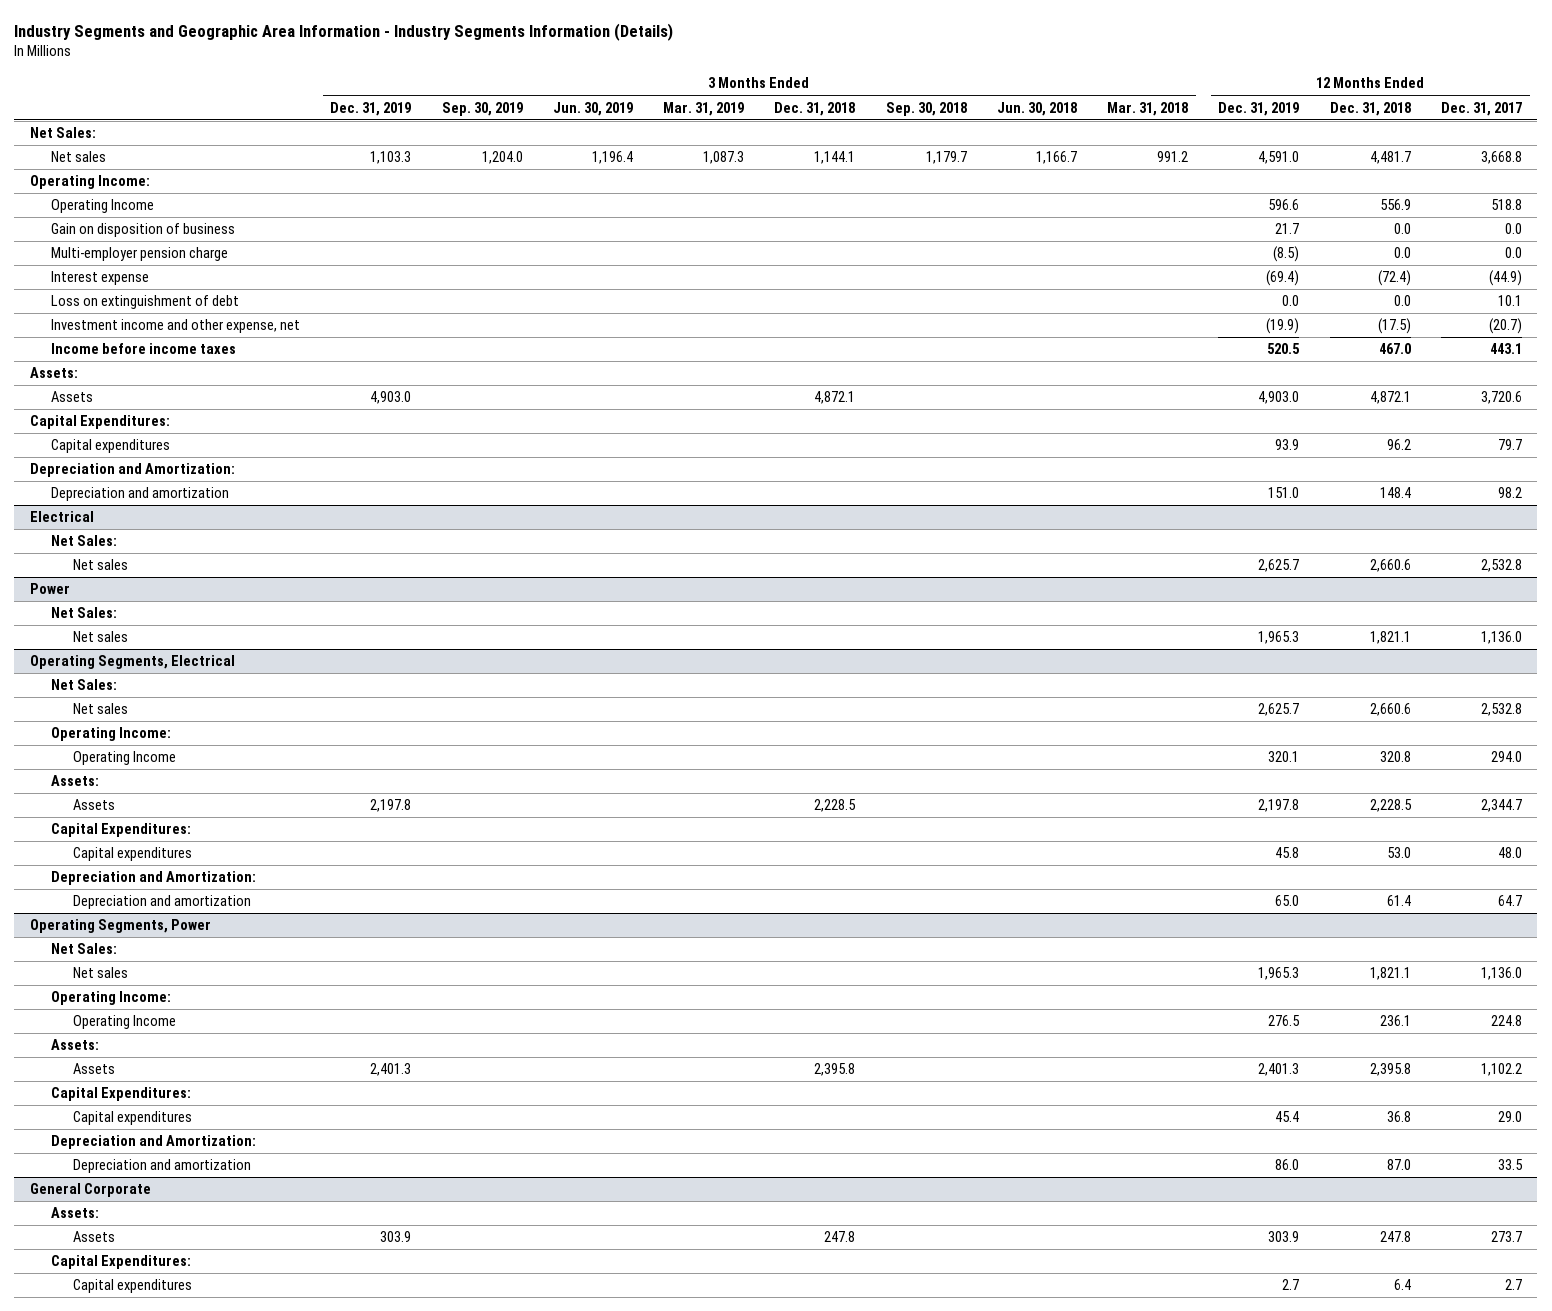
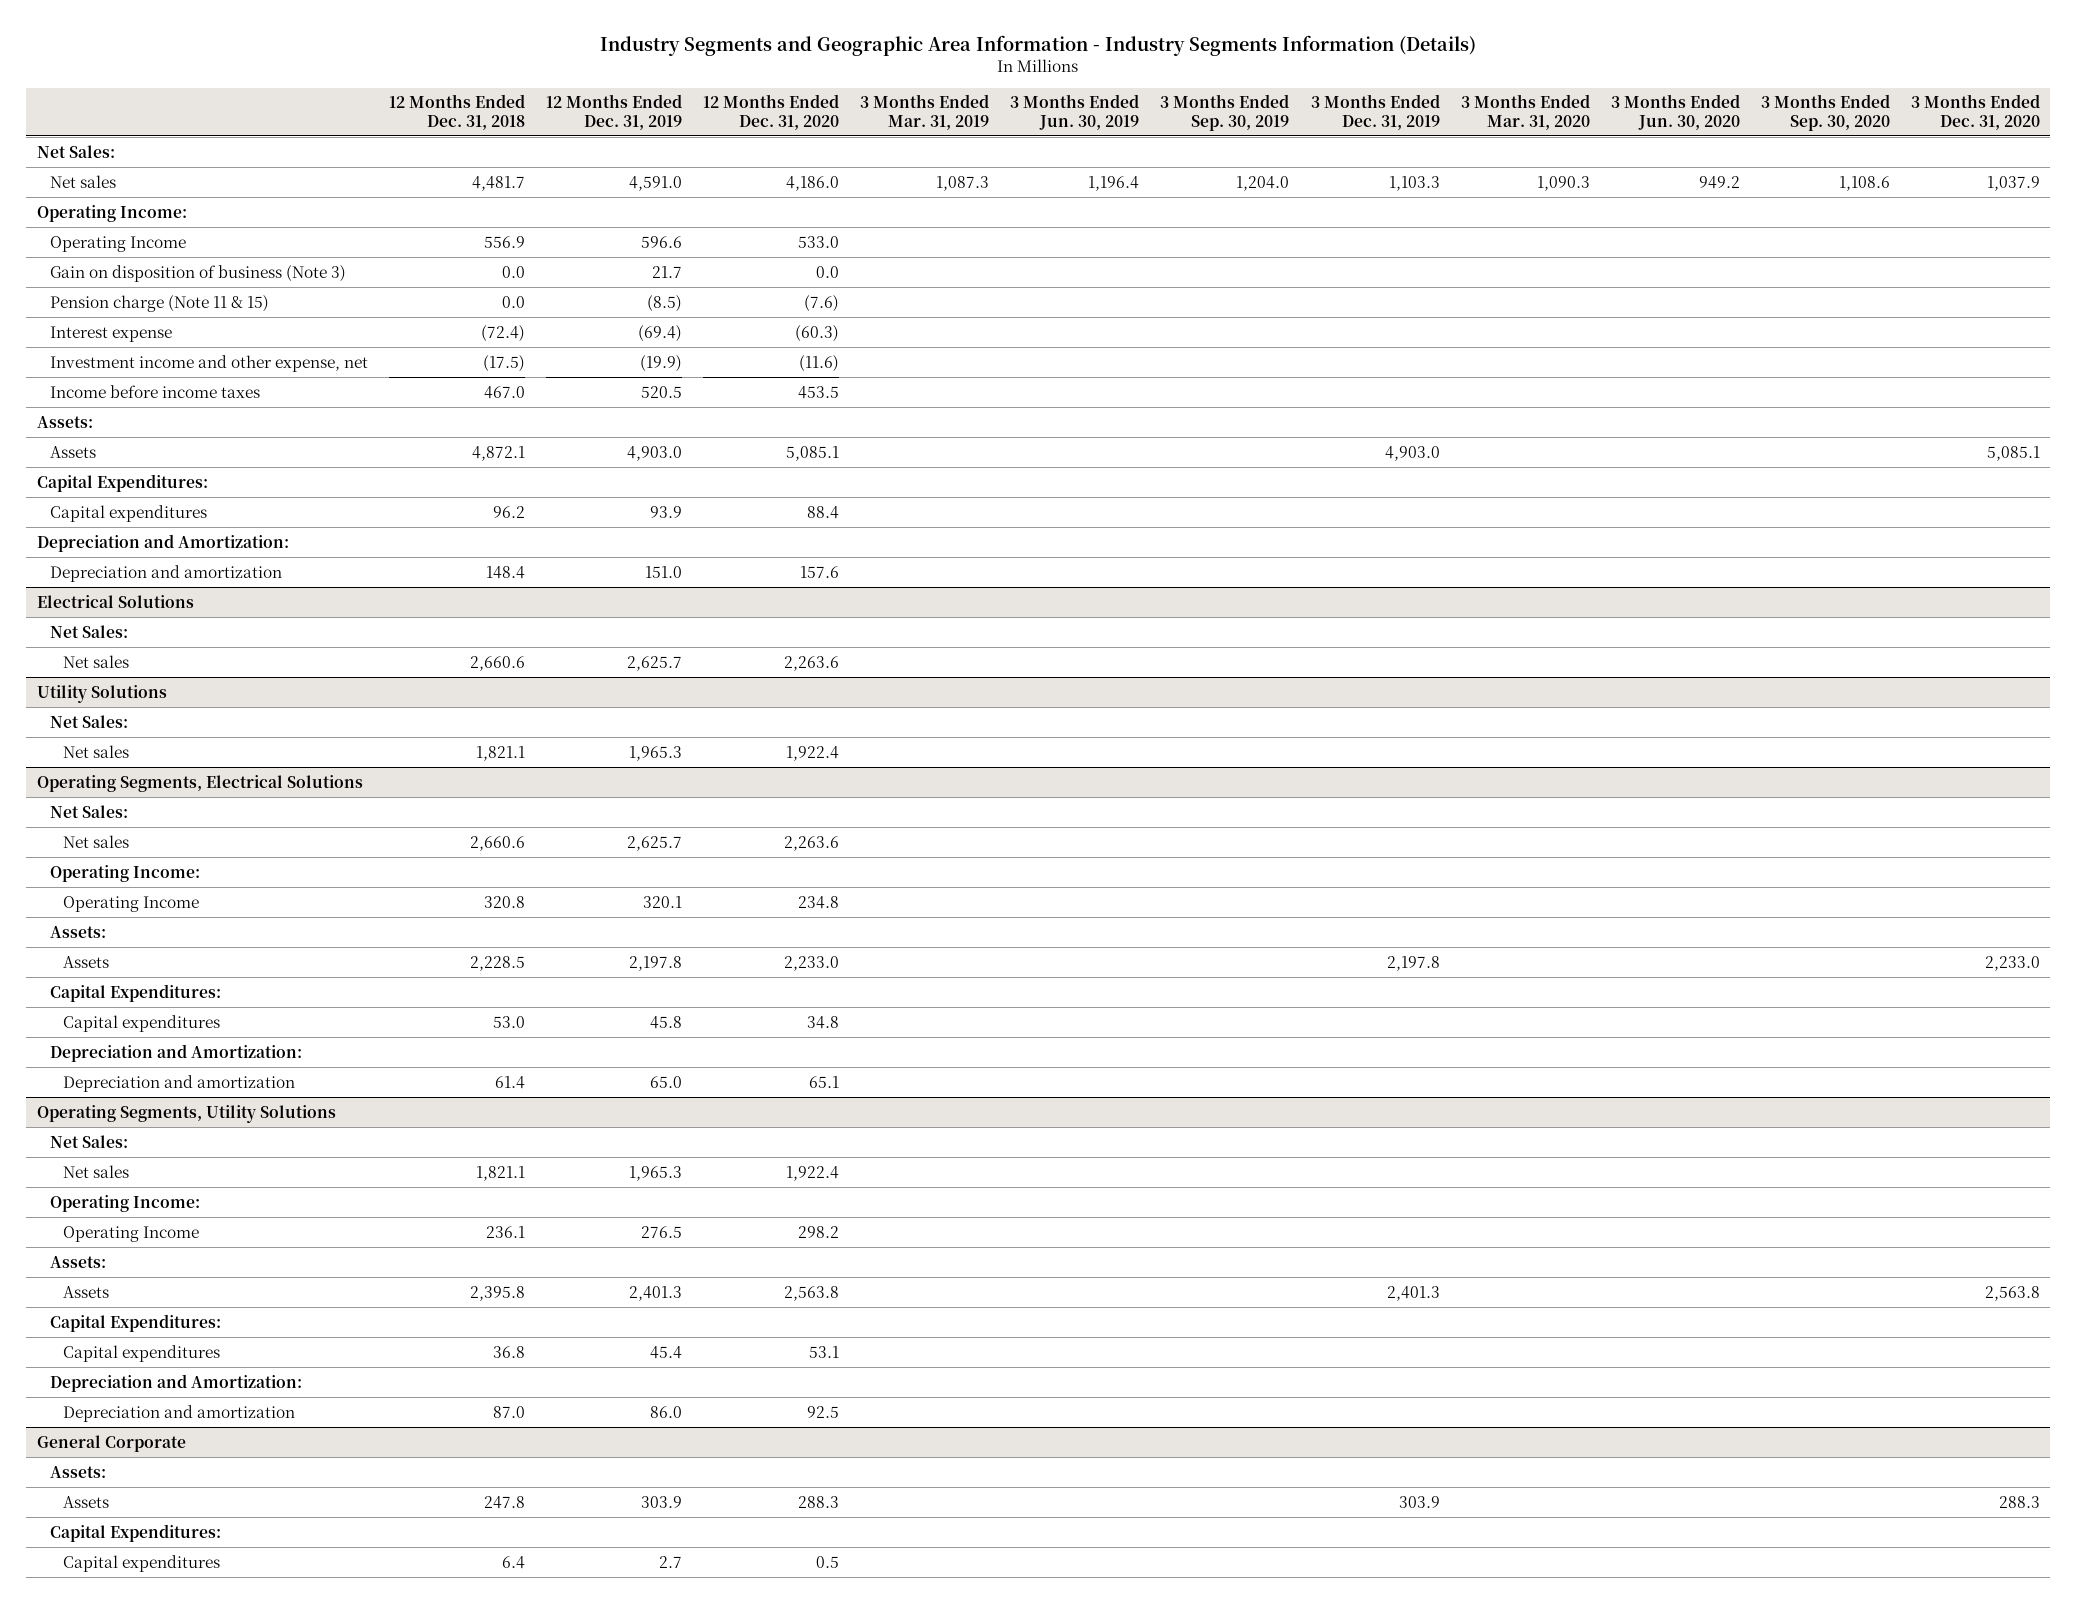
[774,101,856,116] Dec. 31, 2018 -> none
[885,101,967,116] Sep. 30, 2018 -> none
[996,101,1077,116] Jun. 30, 2018 -> none
[1107,101,1189,116] Mar. 31, 2018 -> none
[1440,101,1522,116] Dec. 31, 2017 -> none
none -> [703,94,840,130] 12 Months Ended Dec. 31, 2020
none -> [1460,94,1590,130] 3 Months Ended Mar. 31, 2020
none -> [1610,94,1740,130] 3 Months Ended Jun. 30, 2020
none -> [1760,94,1890,131] 3 Months Ended Sep. 30, 2020
none -> [1910,94,2040,130] 3 Months Ended Dec. 31, 2020
[51,247,229,262] Multi-employer pension charge -> none
[51,223,236,238] Gain on disposition of business -> [49,264,346,282] Gain on disposition of business (Note 3)
none -> [49,294,269,312] Pension charge (Note 11 & 15)
[51,295,240,310] Loss on extinguishment of debt -> none
[29,511,94,523] Electrical -> [36,594,194,608] Electrical Solutions
[29,583,70,595] Power -> none
none -> [36,684,167,703] Utility Solutions
[29,655,235,670] Operating Segments, Electrical -> [36,774,363,792] Operating Segments, Electrical Solutions
[29,919,211,934] Operating Segments, Power -> none
none -> [36,1104,336,1123] Operating Segments, Utility Solutions

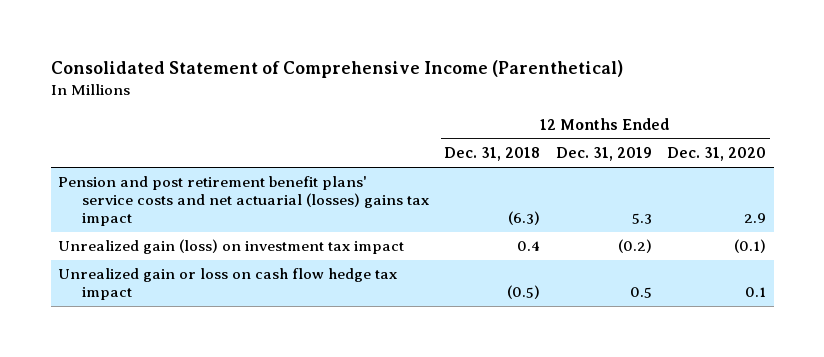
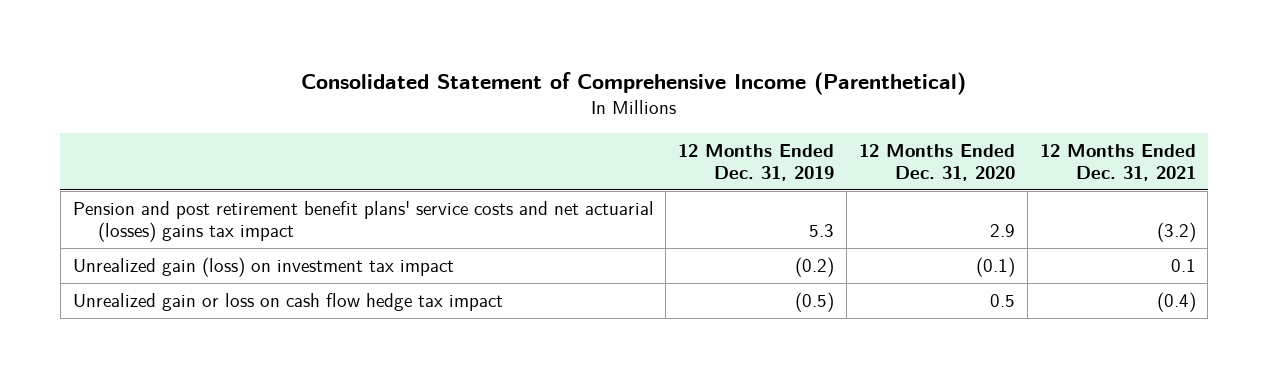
[444,147,541,162] Dec. 31, 2018 -> none
none -> [1039,143,1196,181] 12 Months Ended Dec. 31, 2021
[629,287,652,299] 0.5 -> [795,292,835,313] (0.5)
[745,287,767,298] 0.1 -> [989,294,1015,308] 0.5

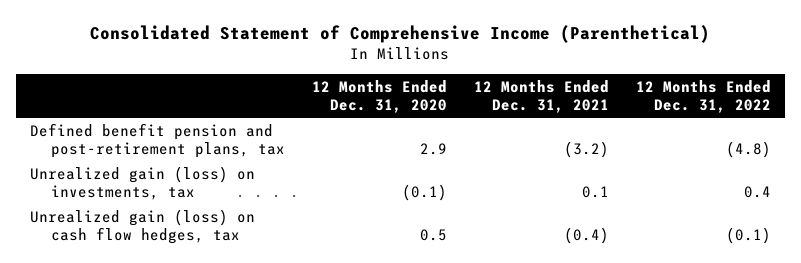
[678,143,835,181] 12 Months Ended Dec. 31, 2019 -> none
none -> [636,79,772,114] 12 Months Ended Dec. 31, 2022
[72,201,654,243] Pension and post retirement benefit plans' service costs and net actuarial (losses) gains tax impact -> [29,122,286,159] Defined benefit pension and post-retirement plans, tax
[72,257,454,278] Unrealized gain (loss) on investment tax impact -> [29,165,255,201] Unrealized gain (loss) on investments, tax
[72,293,503,312] Unrealized gain or loss on cash flow hedge tax impact -> [29,208,255,245] Unrealized gain (loss) on cash flow hedges, tax

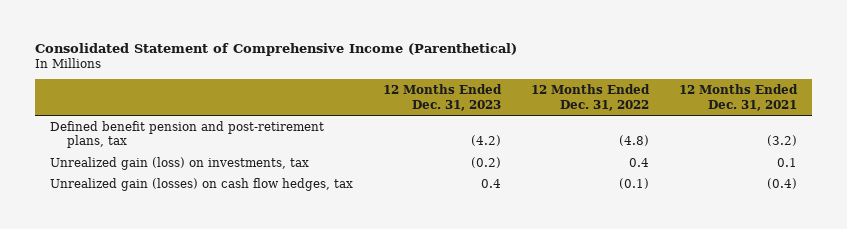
[312,79,448,114] 12 Months Ended Dec. 31, 2020 -> none
none -> [382,83,502,111] 12 Months Ended Dec. 31, 2023
[29,208,255,245] Unrealized gain (loss) on cash flow hedges, tax -> [50,177,354,191] Unrealized gain (losses) on cash flow hedges, tax

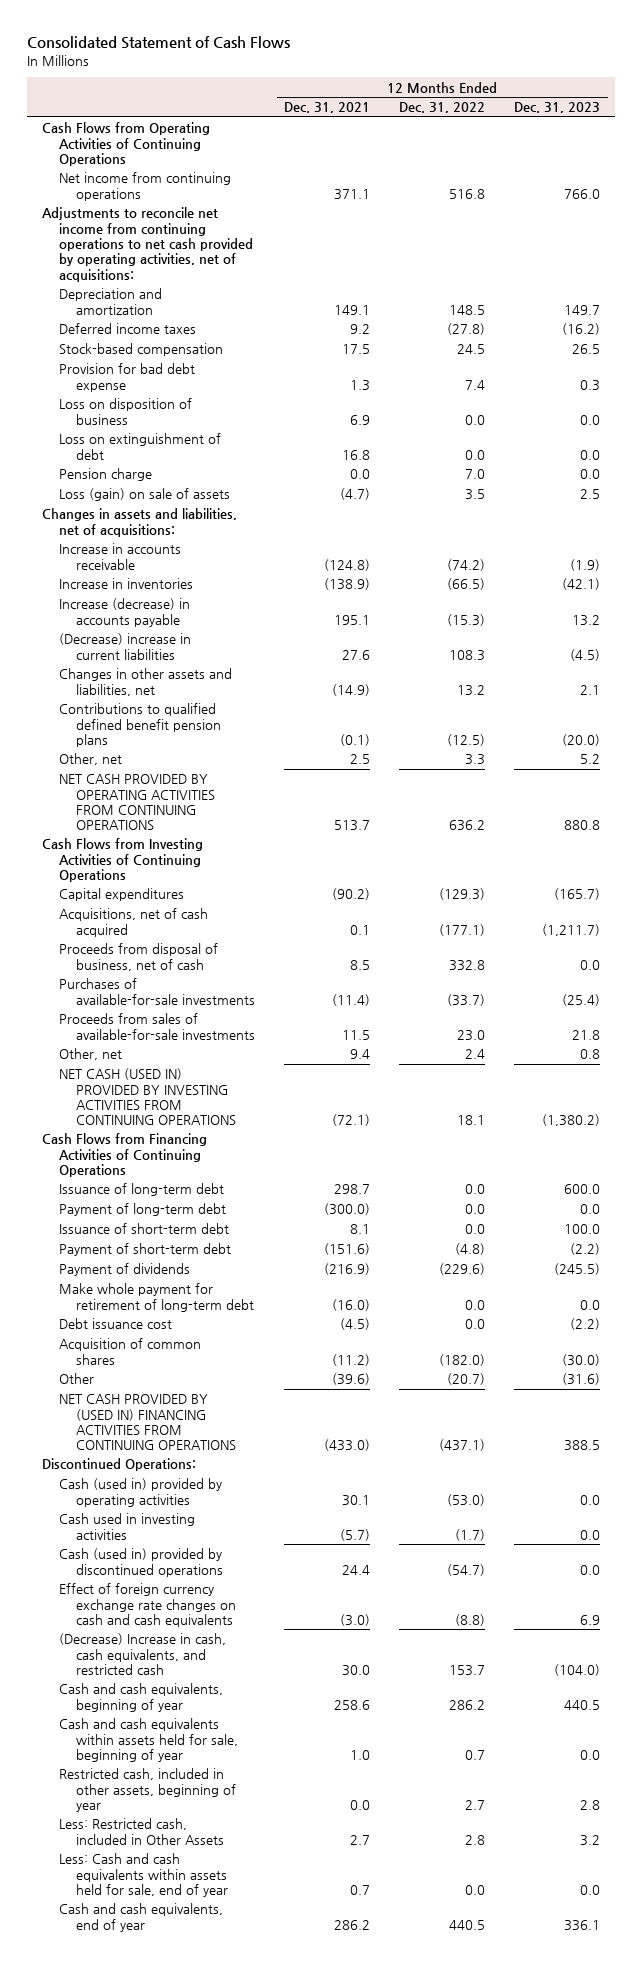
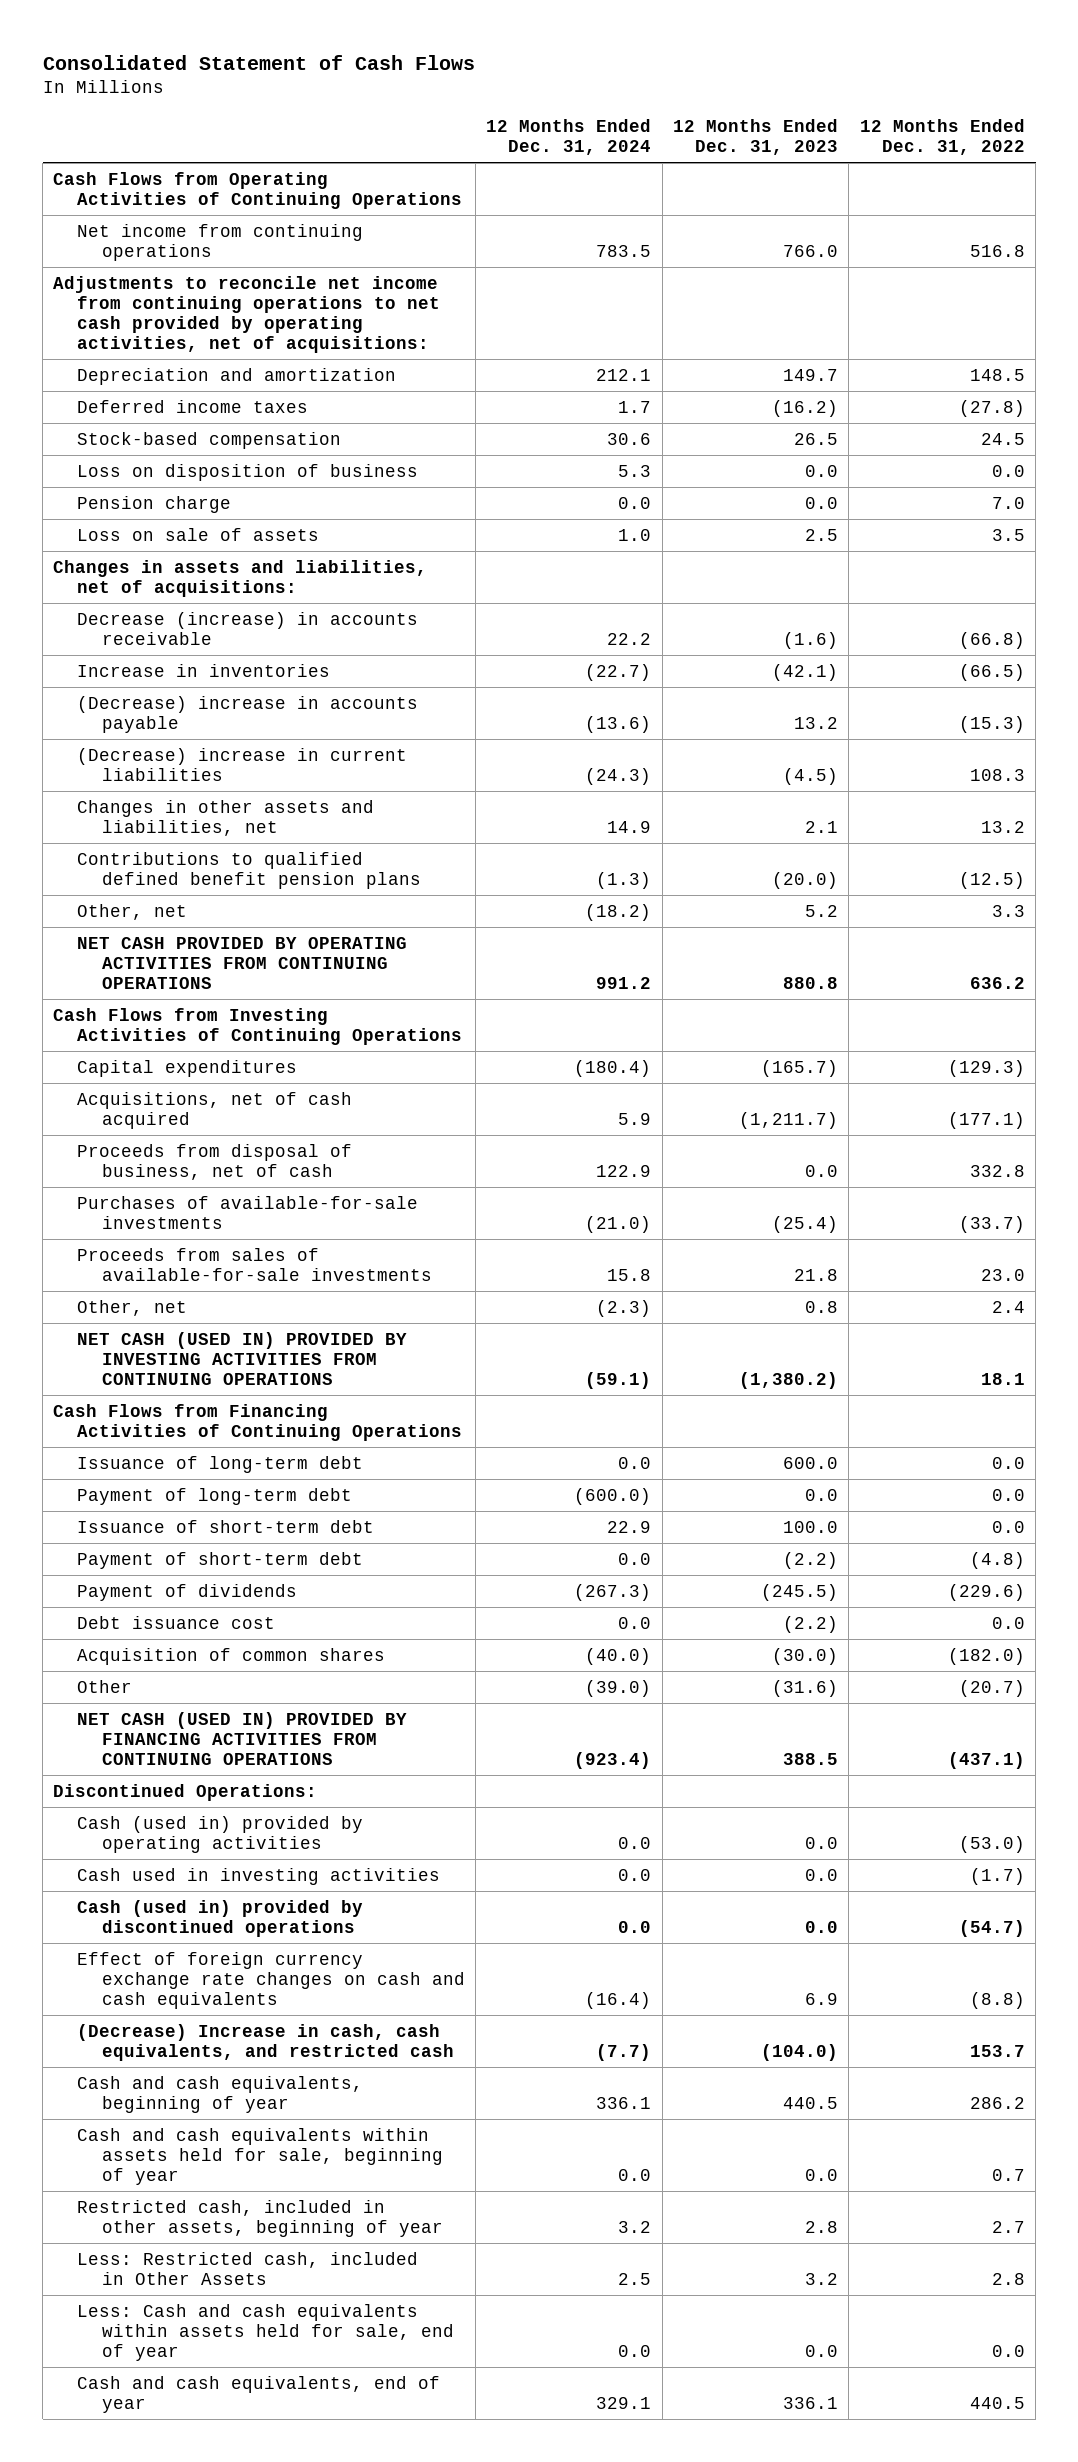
[284,102,371,114] Dec. 31, 2021 -> none
none -> [486,118,652,156] 12 Months Ended Dec. 31, 2024
[59,363,196,392] Provision for bad debt expense -> none
[59,433,222,460] Loss on extinguishment of debt -> none
[59,488,231,502] Loss (gain) on sale of assets -> [77,527,320,541] Loss on sale of assets
[59,543,182,570] Increase in accounts receivable -> [77,611,419,645] Decrease (increase) in accounts receivable
[447,558,486,571] (74.2) -> [958,631,1025,649] (66.8)
[570,558,601,571] (1.9) -> [783,631,839,649] (1.6)
[59,598,191,627] Increase (decrease) in accounts payable -> [77,695,419,733] (Decrease) increase in accounts payable
[59,1283,255,1312] Make whole payment for retirement of long-term debt -> none
[59,1394,237,1451] NET CASH PROVIDED BY (USED IN) FINANCING ACTIVITIES FROM CONTINUING OPERATIONS -> [77,1711,408,1765] NET CASH (USED IN) PROVIDED BY FINANCING ACTIVITIES FROM CONTINUING OPERATIONS

